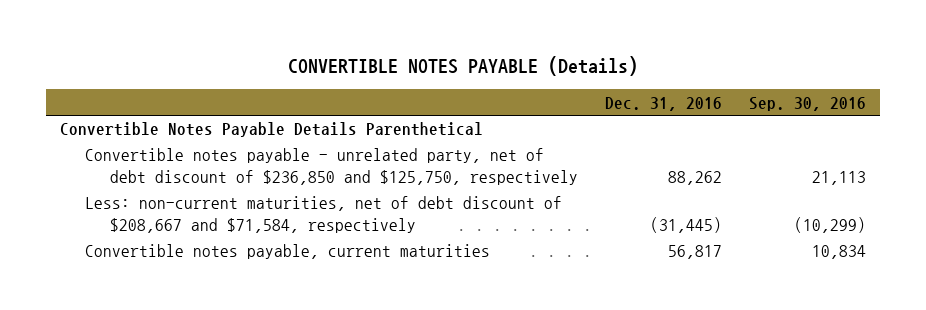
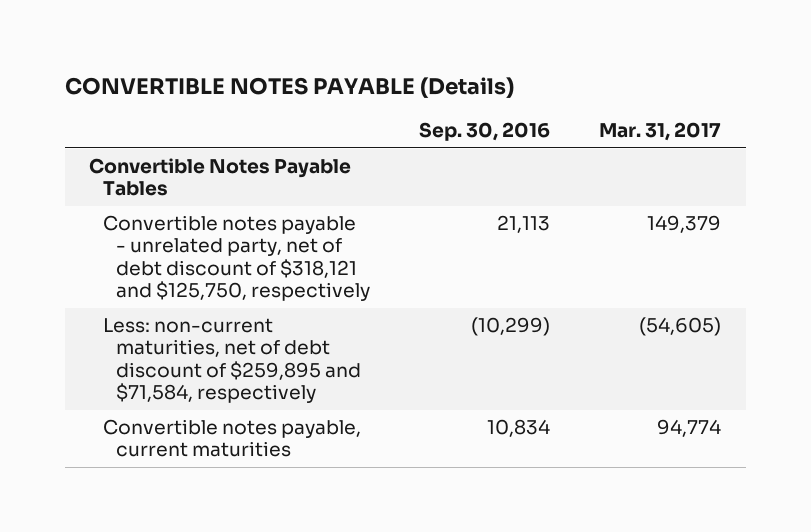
[605,96,723,111] Dec. 31, 2016 -> none
none -> [599,122,722,142] Mar. 31, 2017
[59,122,483,138] Convertible Notes Payable Details Parenthetical -> [89,158,352,197] Convertible Notes Payable Tables
[84,148,579,186] Convertible notes payable - unrelated party, net of debt discount of $236,850 and $125,750, respectively -> [102,215,371,302] Convertible notes payable - unrelated party, net of debt discount of $318,121 and $125,750, respectively
[84,196,562,234] Less: non-current maturities, net of debt discount of $208,667 and $71,584, respectively -> [102,318,362,404] Less: non-current maturities, net of debt discount of $259,895 and $71,584, respectively

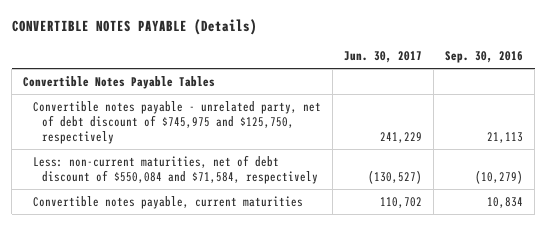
[599,122,722,142] Mar. 31, 2017 -> none
none -> [344,51,423,64] Jun. 30, 2017
[102,215,371,302] Convertible notes payable - unrelated party, net of debt discount of $318,121 and $125,750, respectively -> [32,100,321,144] Convertible notes payable - unrelated party, net of debt discount of $745,975 and $125,750, respectively
[102,318,362,404] Less: non-current maturities, net of debt discount of $259,895 and $71,584, respectively -> [32,154,319,184] Less: non-current maturities, net of debt discount of $550,084 and $71,584, respectively
[471,317,551,337] (10,299) -> [475,169,524,184] (10,279)

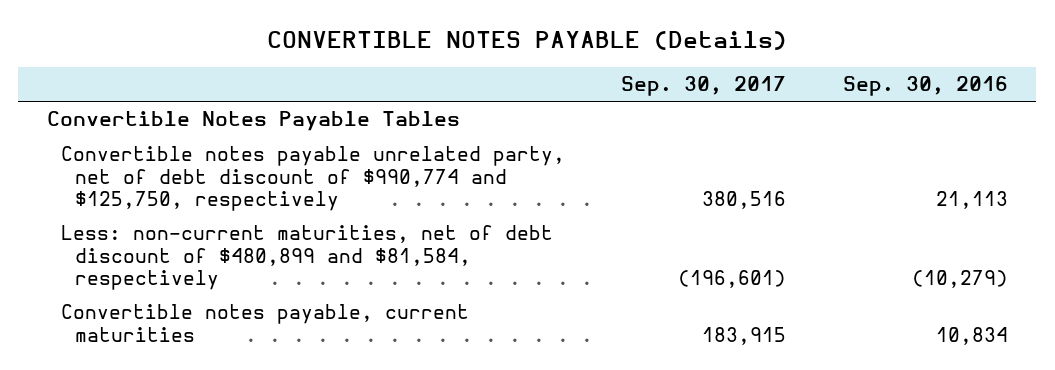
[344,51,423,64] Jun. 30, 2017 -> none
none -> [621,76,787,97] Sep. 30, 2017
[32,100,321,144] Convertible notes payable - unrelated party, net of debt discount of $745,975 and $125,750, respectively -> [60,146,565,211] Convertible notes payable unrelated party, net of debt discount of $990,774 and $125,750, respectively
[32,154,319,184] Less: non-current maturities, net of debt discount of $550,084 and $71,584, respectively -> [60,225,553,290] Less: non-current maturities, net of debt discount of $480,899 and $81,584, respectively

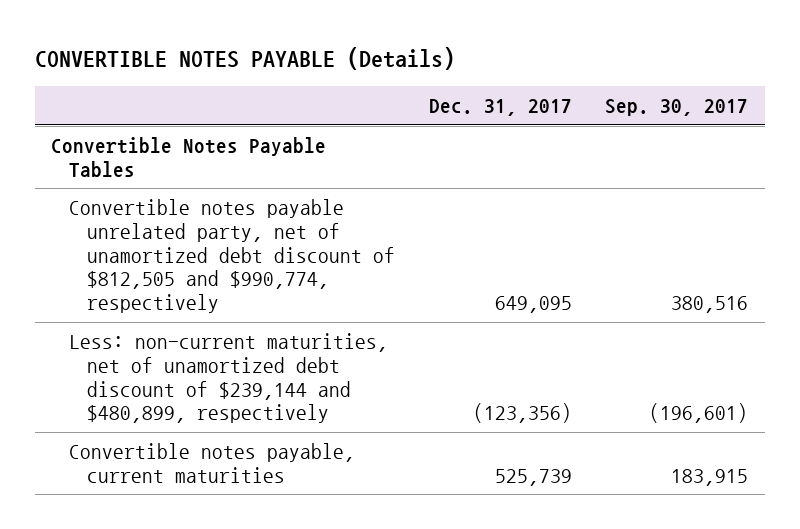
[842,76,1008,97] Sep. 30, 2016 -> none
none -> [428,98,572,116] Dec. 31, 2017
[60,146,565,211] Convertible notes payable unrelated party, net of debt discount of $990,774 and $125,750, respectively -> [69,198,396,314] Convertible notes payable unrelated party, net of unamortized debt discount of $812,505 and $990,774, respectively
[60,225,553,290] Less: non-current maturities, net of debt discount of $480,899 and $81,584, respectively -> [69,332,389,424] Less: non-current maturities, net of unamortized debt discount of $239,144 and $480,899, respectively

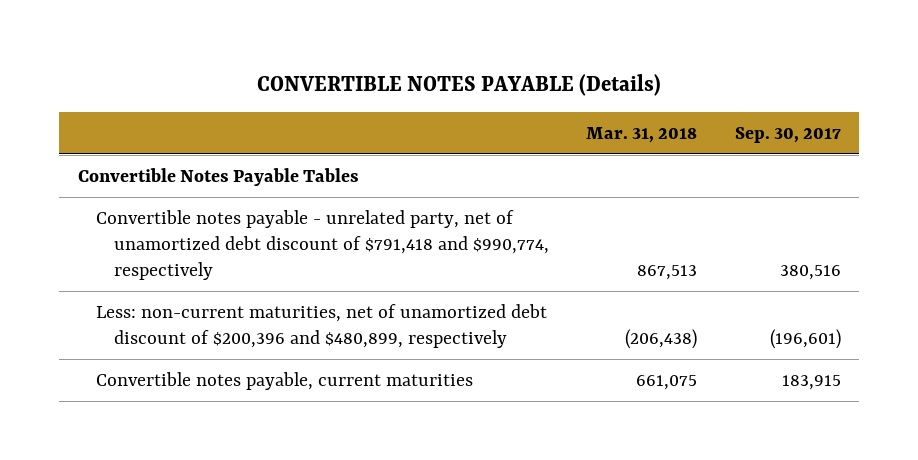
[428,98,572,116] Dec. 31, 2017 -> none
none -> [586,126,698,143] Mar. 31, 2018
[69,198,396,314] Convertible notes payable unrelated party, net of unamortized debt discount of $812,505 and $990,774, respectively -> [95,209,549,280] Convertible notes payable - unrelated party, net of unamortized debt discount of $791,418 and $990,774, respectively
[69,332,389,424] Less: non-current maturities, net of unamortized debt discount of $239,144 and $480,899, respectively -> [95,303,547,348] Less: non-current maturities, net of unamortized debt discount of $200,396 and $480,899, respectively

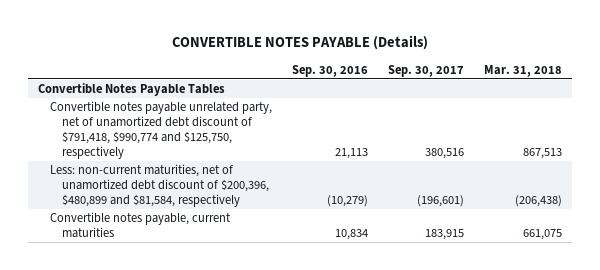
none -> [291,64,368,77] Sep. 30, 2016
[95,209,549,280] Convertible notes payable - unrelated party, net of unamortized debt discount of $791,418 and $990,774, respectively -> [49,101,272,159] Convertible notes payable unrelated party, net of unamortized debt discount of $791,418, $990,774 and $125,750, respectively
[95,303,547,348] Less: non-current maturities, net of unamortized debt discount of $200,396 and $480,899, respectively -> [49,164,270,207] Less: non-current maturities, net of unamortized debt discount of $200,396, $480,899 and $81,584, respectively

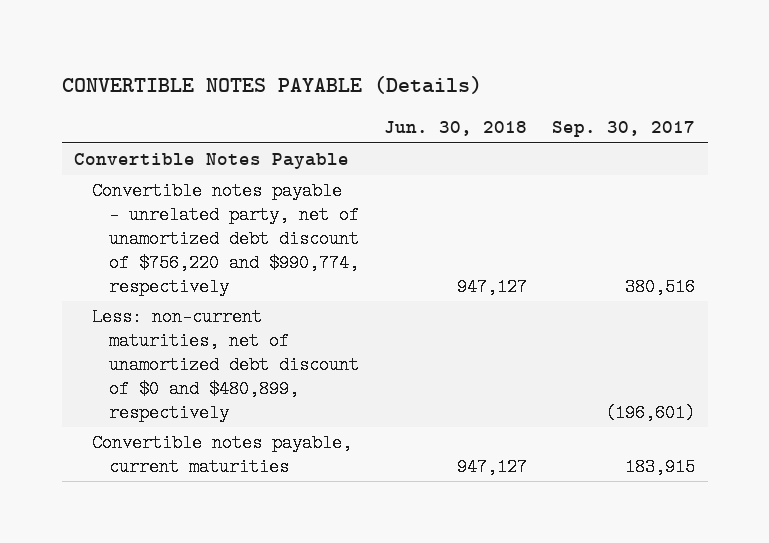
[291,64,368,77] Sep. 30, 2016 -> none
[484,64,563,77] Mar. 31, 2018 -> none
none -> [384,121,528,137] Jun. 30, 2018
[37,83,225,97] Convertible Notes Payable Tables -> [73,153,349,170] Convertible Notes Payable
[49,101,272,159] Convertible notes payable unrelated party, net of unamortized debt discount of $791,418, $990,774 and $125,750, respectively -> [91,182,360,296] Convertible notes payable - unrelated party, net of unamortized debt discount of $756,220 and $990,774, respectively
[49,164,270,207] Less: non-current maturities, net of unamortized debt discount of $200,396, $480,899 and $81,584, respectively -> [91,308,360,422] Less: non-current maturities, net of unamortized debt discount of $0 and $480,899, respectively

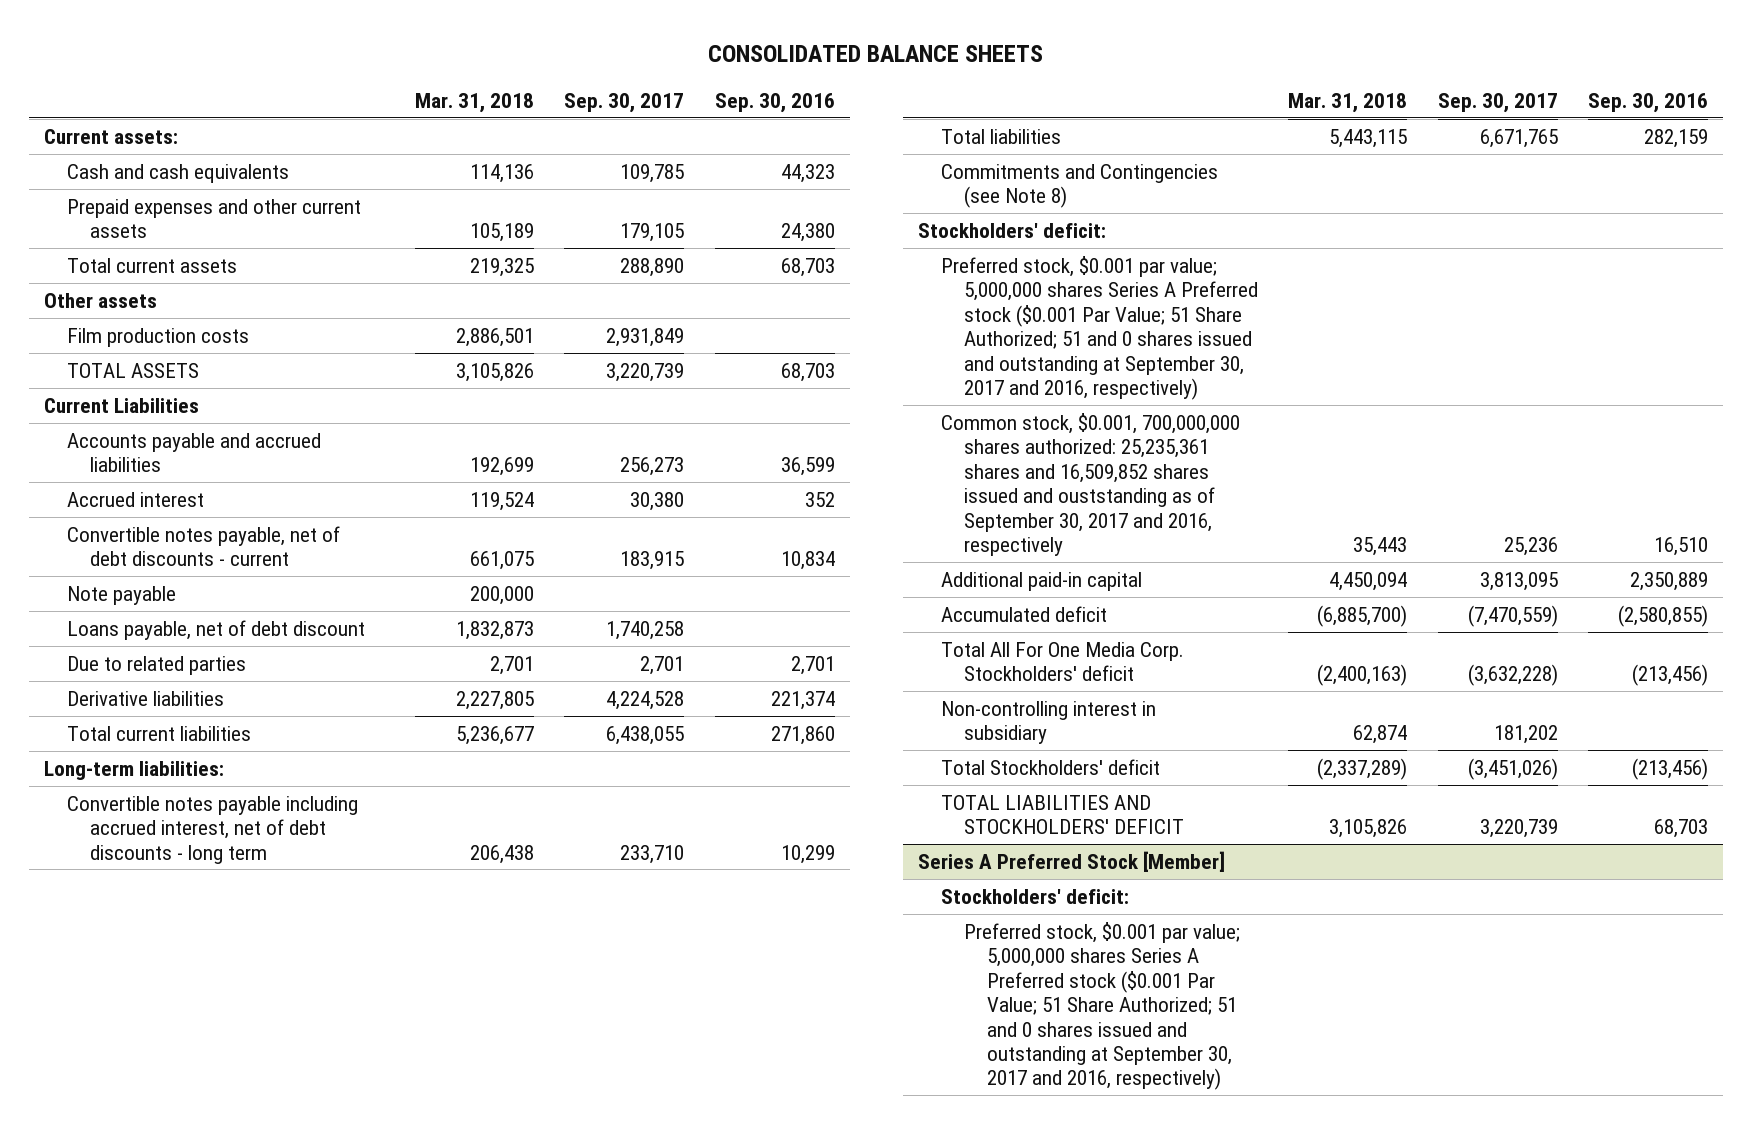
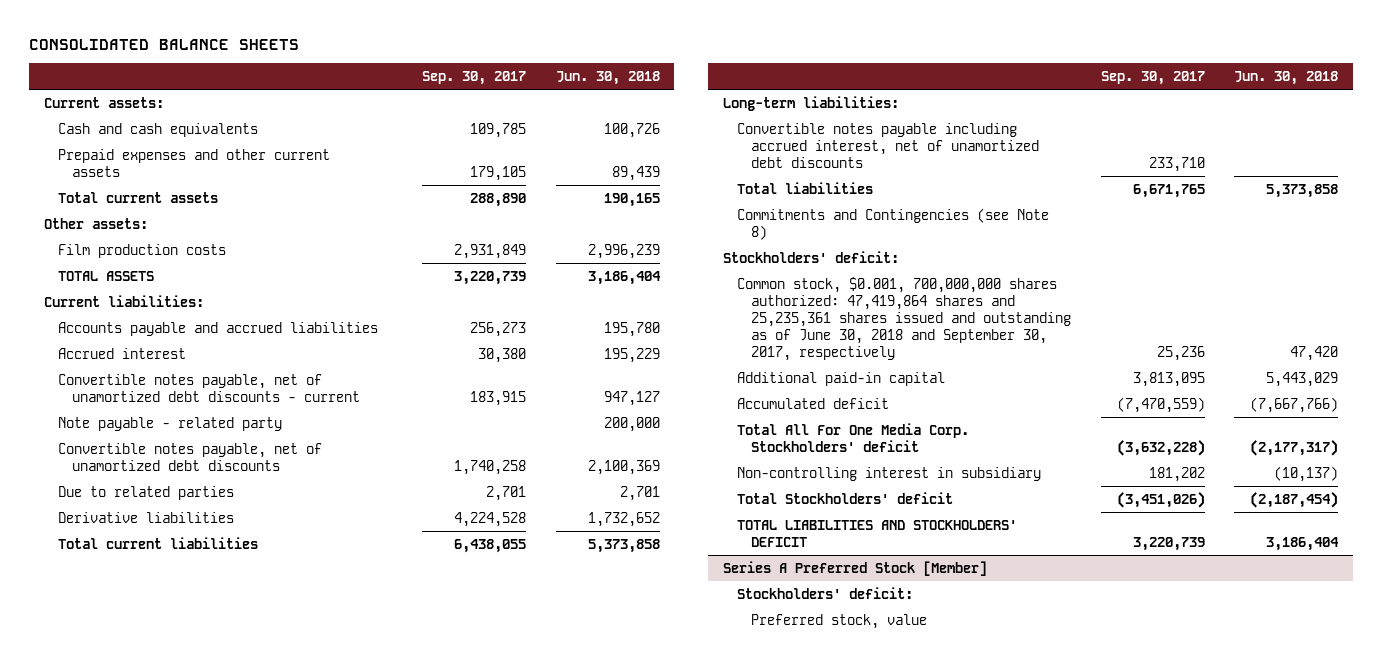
[414,92,534,113] Mar. 31, 2018 -> none
[714,92,835,113] Sep. 30, 2016 -> none
none -> [555,70,660,85] Jun. 30, 2018
[44,292,158,308] Other assets -> [43,217,148,229] Other assets:
[44,397,200,413] Current Liabilities -> [43,294,204,307] Current liabilities:
[67,525,341,567] Convertible notes payable, net of debt discounts - current -> [58,373,361,402] Convertible notes payable, net of unamortized debt discounts - current
[67,585,177,605] Note payable -> [58,416,283,431] Note payable - related party
[67,619,366,640] Loans payable, net of debt discount -> [58,442,323,471] Convertible notes payable, net of unamortized debt discounts
[67,795,359,864] Convertible notes payable including accrued interest, net of debt discounts - long term -> [736,122,1040,168] Convertible notes payable including accrued interest, net of unamortized debt discounts
[940,255,1258,400] Preferred stock, $0.001 par value; 5,000,000 shares Series A Preferred stock ($0.001 Par Value; 51 Share Authorized; 51 and 0 shares issued and outstanding at September 30, 2017 and 2016, respectively) -> none
[940,412,1240,556] Common stock, $0.001, 700,000,000 shares authorized: 25,235,361 shares and 16,509,852 shares issued and ouststanding as of September 30, 2017 and 2016, respectively -> [736,276,1072,361] Common stock, $0.001, 700,000,000 shares authorized: 47,419,864 shares and 25,235,361 shares issued and outstanding as of June 30, 2018 and September 30, 2017, respectively
[963,921,1240,1091] Preferred stock, $0.001 par value; 5,000,000 shares Series A Preferred stock ($0.001 Par Value; 51 Share Authorized; 51 and 0 shares issued and outstanding at September 30, 2017 and 2016, respectively) -> [751,613,928,629] Preferred stock, value

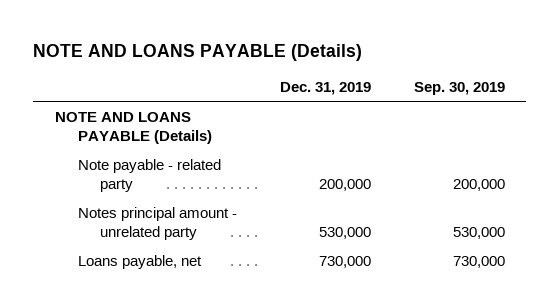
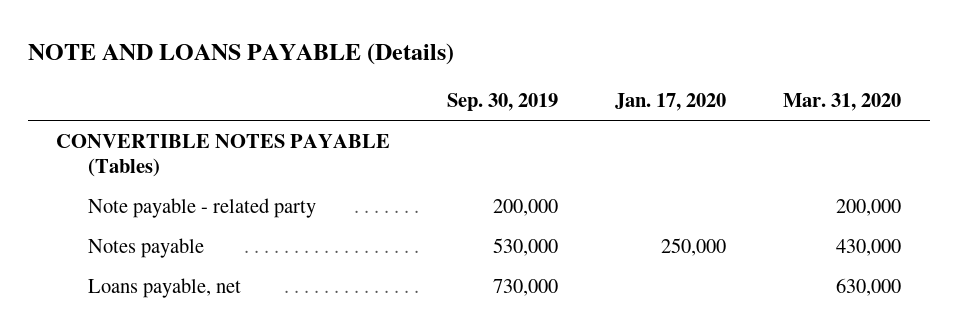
[279,81,371,95] Dec. 31, 2019 -> none
none -> [615,93,727,112] Jan. 17, 2020
none -> [783,93,902,112] Mar. 31, 2020
[54,111,212,144] NOTE AND LOANS PAYABLE (Details) -> none
none -> [56,133,391,177] CONVERTIBLE NOTES PAYABLE (Tables)
[77,206,237,240] Notes principal amount - unrelated party -> [87,237,204,258] Notes payable

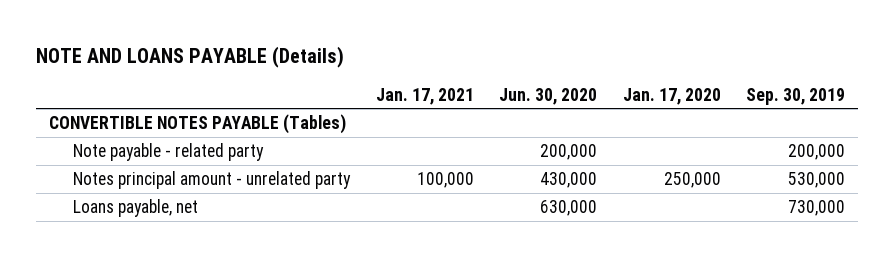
[783,93,902,112] Mar. 31, 2020 -> none
none -> [375,87,474,105] Jan. 17, 2021
none -> [499,87,598,105] Jun. 30, 2020
[87,237,204,258] Notes payable -> [73,171,352,190] Notes principal amount - unrelated party

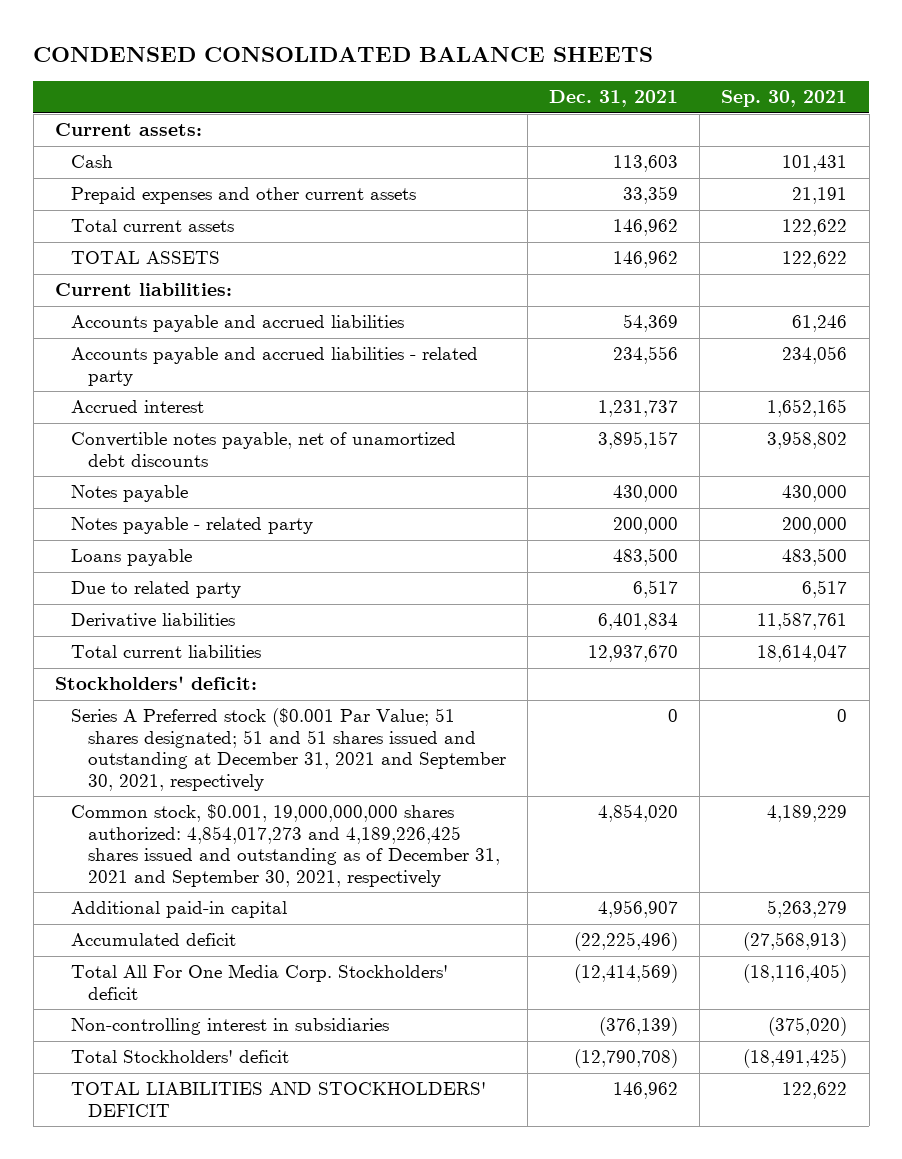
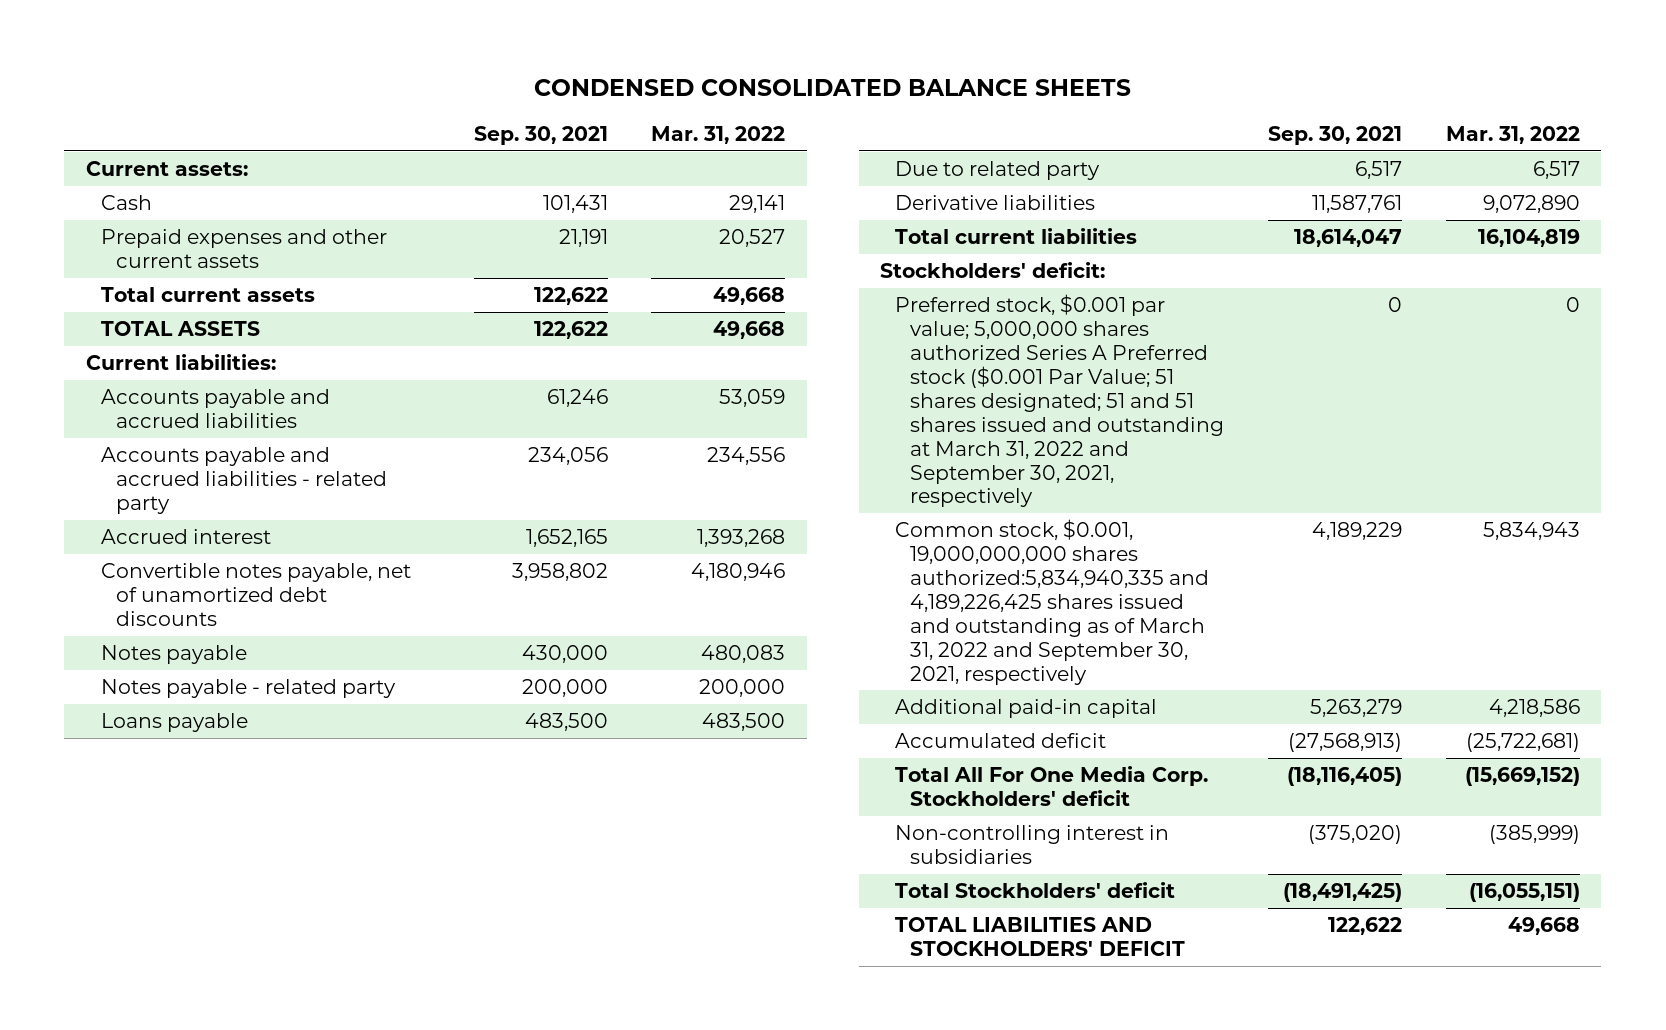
[549,90,679,108] Dec. 31, 2021 -> none
none -> [651,126,786,145] Mar. 31, 2022
[71,708,506,791] Series A Preferred stock ($0.001 Par Value; 51 shares designated; 51 and 51 shares issued and outstanding at December 31, 2021 and September 30, 2021, respectively -> [895,294,1225,508] Preferred stock, $0.001 par value; 5,000,000 shares authorized Series A Preferred stock ($0.001 Par Value; 51 shares designated; 51 and 51 shares issued and outstanding at March 31, 2022 and September 30, 2021, respectively
[71,804,500,887] Common stock, $0.001, 19,000,000,000 shares authorized: 4,854,017,273 and 4,189,226,425 shares issued and outstanding as of December 31, 2021 and September 30, 2021, respectively -> [895,519,1210,685] Common stock, $0.001, 19,000,000,000 shares authorized:5,834,940,335 and 4,189,226,425 shares issued and outstanding as of March 31, 2022 and September 30, 2021, respectively

